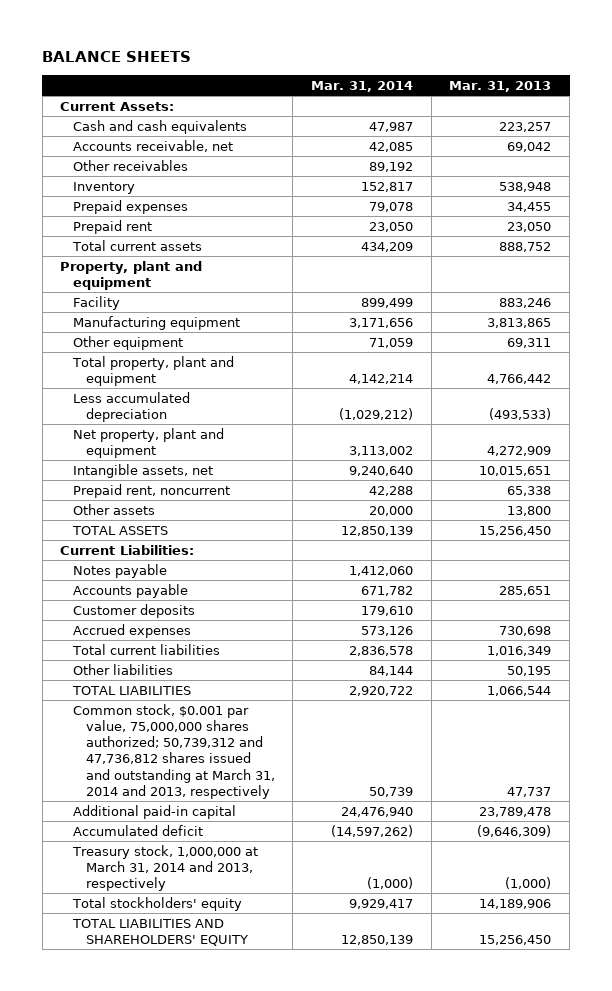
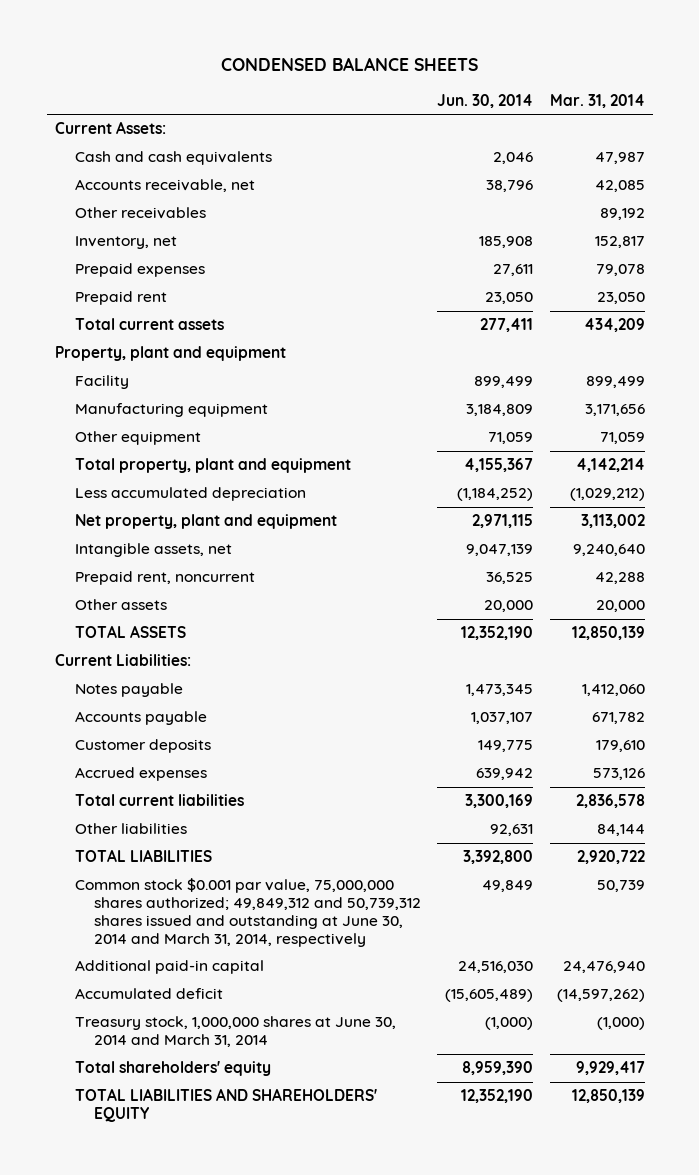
[42,51,192,63] BALANCE SHEETS -> [220,56,478,71] CONDENSED BALANCE SHEETS
[449,81,552,93] Mar. 31, 2013 -> none
none -> [437,93,534,108] Jun. 30, 2014
[73,181,136,194] Inventory -> [74,236,177,250] Inventory, net
[73,703,275,799] Common stock, $0.001 par value, 75,000,000 shares authorized; 50,739,312 and 47,736,812 shares issued and outstanding at March 31, 2014 and 2013, respectively -> [74,878,422,947] Common stock $0.001 par value, 75,000,000 shares authorized; 49,849,312 and 50,739,312 shares issued and outstanding at June 30, 2014 and March 31, 2014, respectively
[72,844,259,892] Treasury stock, 1,000,000 at March 31, 2014 and 2013, respectively -> [74,1016,396,1048] Treasury stock, 1,000,000 shares at June 30, 2014 and March 31, 2014
[72,896,243,911] Total stockholders' equity -> [74,1061,271,1077] Total shareholders' equity

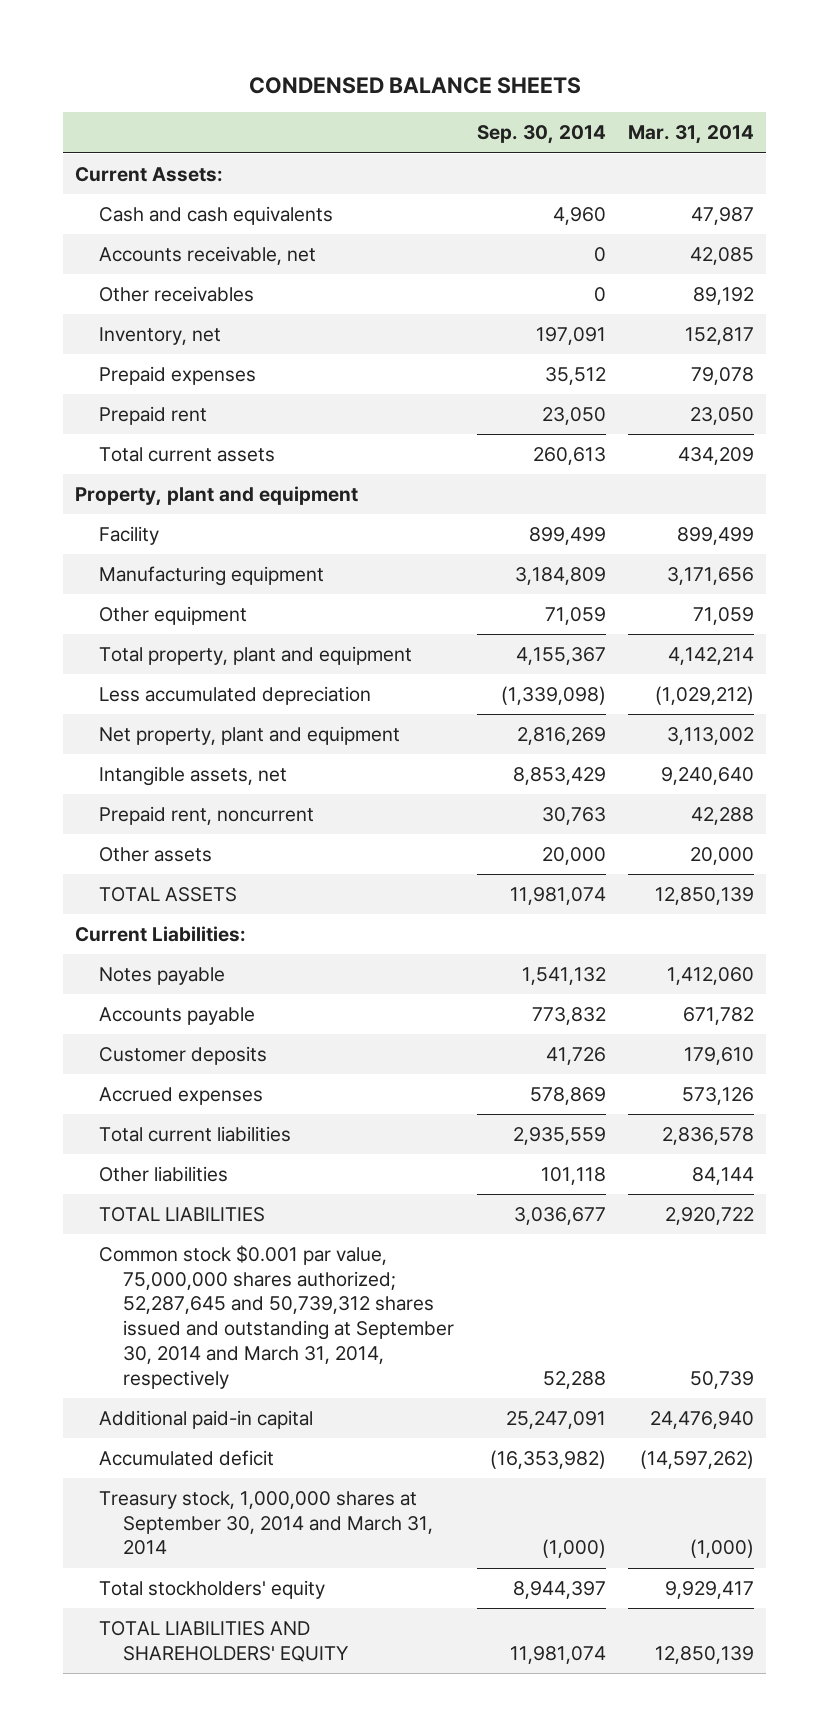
[437,93,534,108] Jun. 30, 2014 -> none
none -> [476,125,606,145] Sep. 30, 2014
[74,878,422,947] Common stock $0.001 par value, 75,000,000 shares authorized; 49,849,312 and 50,739,312 shares issued and outstanding at June 30, 2014 and March 31, 2014, respectively -> [98,1244,455,1389] Common stock $0.001 par value, 75,000,000 shares authorized; 52,287,645 and 50,739,312 shares issued and outstanding at September 30, 2014 and March 31, 2014, respectively
[74,1016,396,1048] Treasury stock, 1,000,000 shares at June 30, 2014 and March 31, 2014 -> [98,1490,434,1556] Treasury stock, 1,000,000 shares at September 30, 2014 and March 31, 2014
[74,1061,271,1077] Total shareholders' equity -> [98,1579,325,1599] Total stockholders' equity

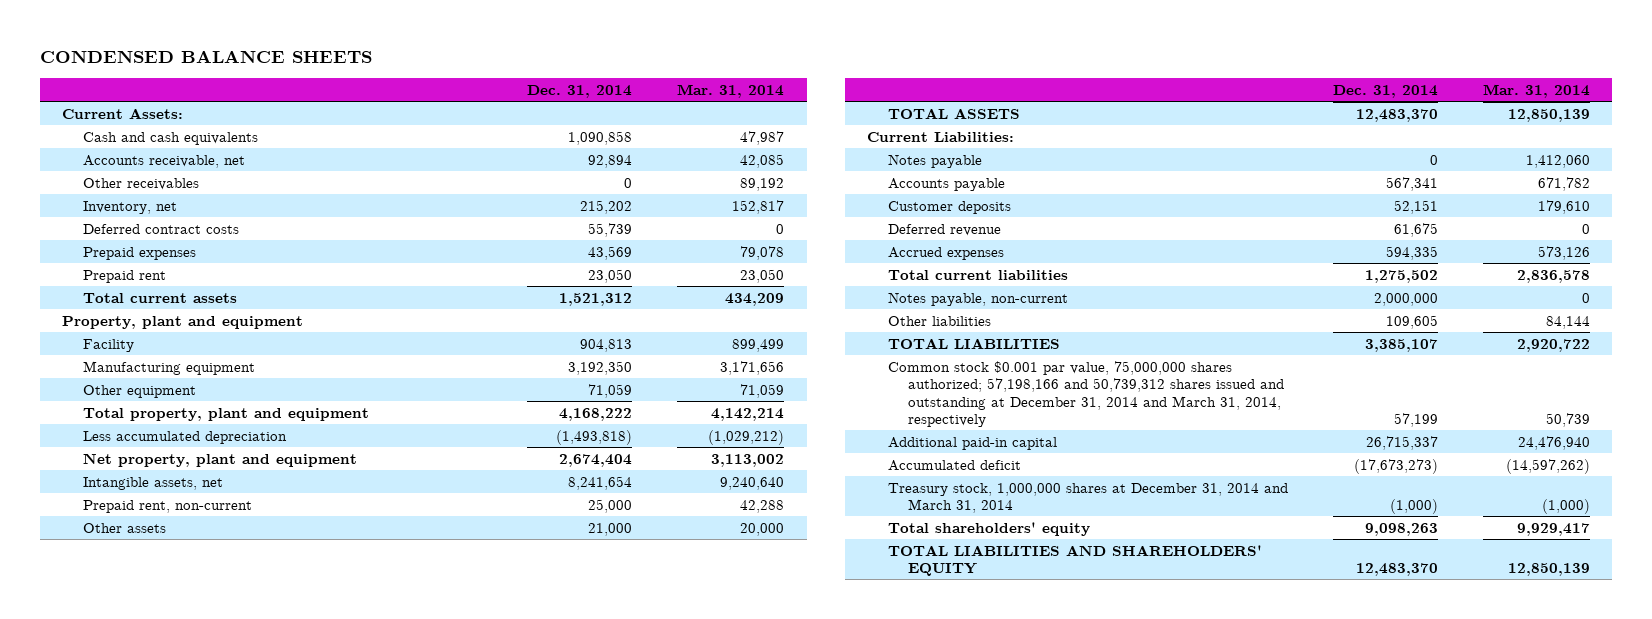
[476,125,606,145] Sep. 30, 2014 -> none
none -> [527,85,633,99] Dec. 31, 2014
none -> [82,223,239,234] Deferred contract costs
[98,805,314,825] Prepaid rent, noncurrent -> [82,499,252,513] Prepaid rent, non-current
none -> [887,223,1001,236] Deferred revenue
none -> [887,291,1068,306] Notes payable, non-current
[98,1244,455,1389] Common stock $0.001 par value, 75,000,000 shares authorized; 52,287,645 and 50,739,312 shares issued and outstanding at September 30, 2014 and March 31, 2014, respectively -> [887,360,1284,427] Common stock $0.001 par value, 75,000,000 shares authorized; 57,198,166 and 50,739,312 shares issued and outstanding at December 31, 2014 and March 31, 2014, respectively
[98,1490,434,1556] Treasury stock, 1,000,000 shares at September 30, 2014 and March 31, 2014 -> [887,482,1288,514] Treasury stock, 1,000,000 shares at December 31, 2014 and March 31, 2014
[98,1579,325,1599] Total stockholders' equity -> [887,521,1090,536] Total shareholders' equity

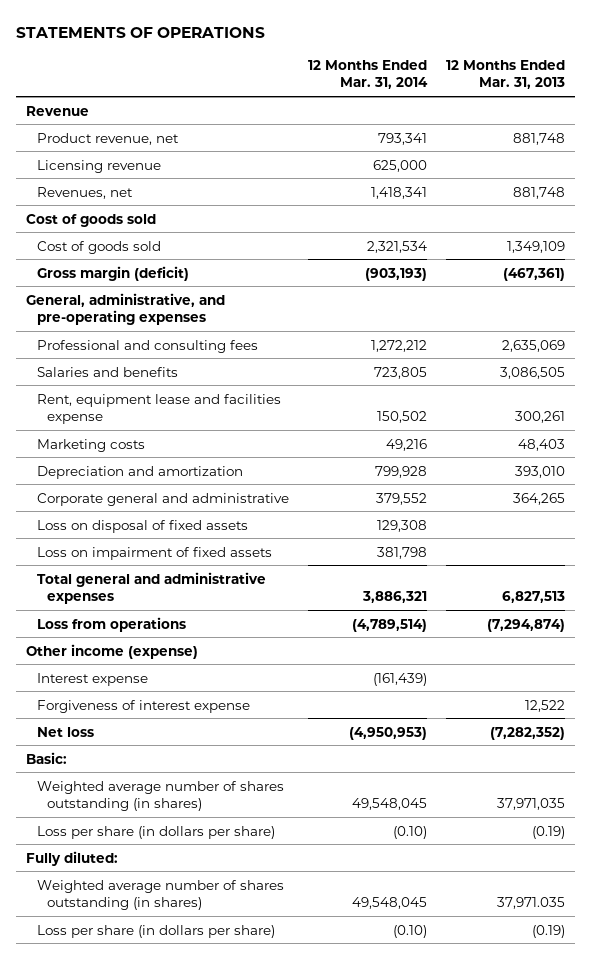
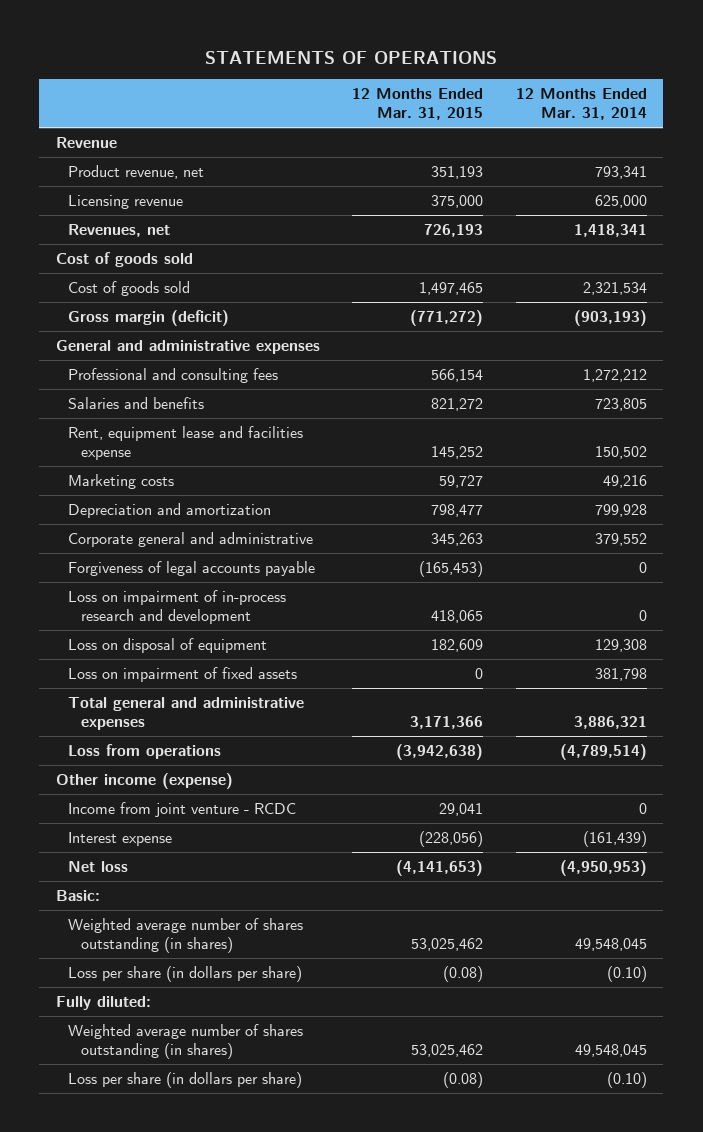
[446,59,566,90] 12 Months Ended Mar. 31, 2013 -> none
none -> [352,88,484,121] 12 Months Ended Mar. 31, 2015
[25,292,225,326] General, administrative, and pre-operating expenses -> [55,339,320,354] General and administrative expenses
none -> [68,560,316,576] Forgiveness of legal accounts payable
none -> [68,589,287,625] Loss on impairment of in-process research and development
[36,519,248,533] Loss on disposal of fixed assets -> [68,637,268,653] Loss on disposal of equipment
none -> [68,801,297,817] Income from joint venture - RCDC
[36,699,250,713] Forgiveness of interest expense -> none

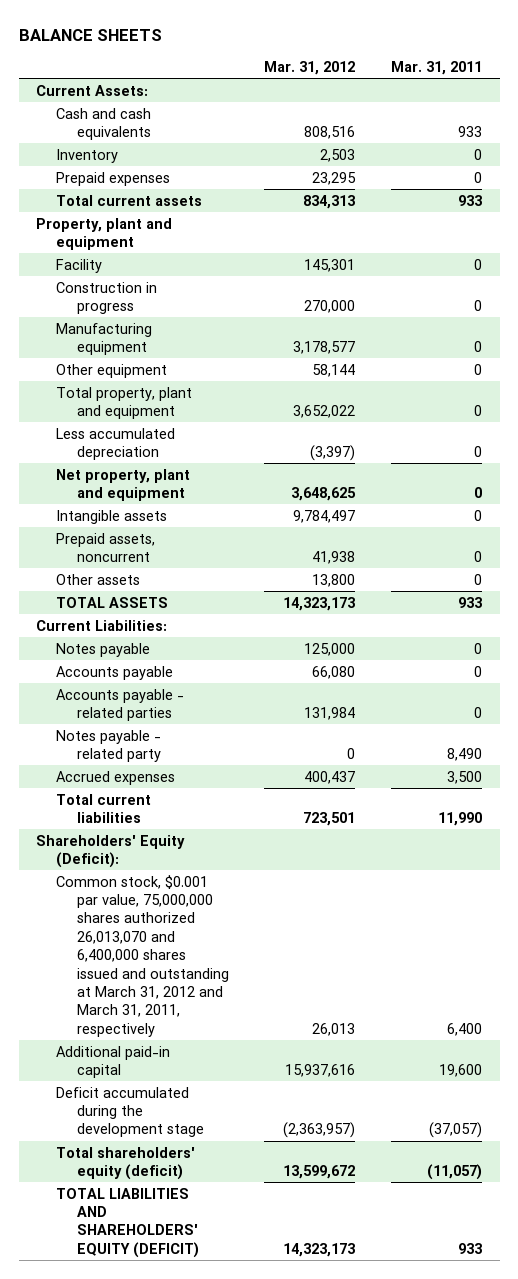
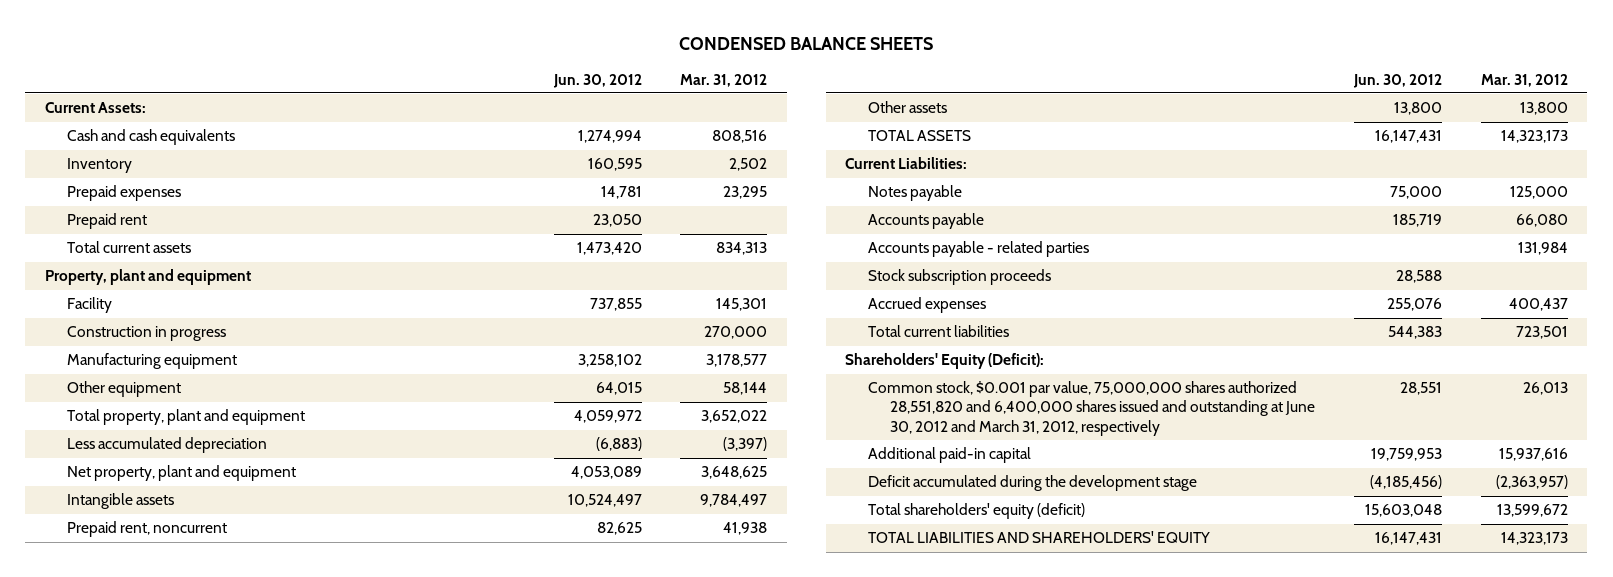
[18,28,162,41] BALANCE SHEETS -> [679,36,934,50] CONDENSED BALANCE SHEETS
[390,60,482,75] Mar. 31, 2011 -> none
none -> [552,73,642,88] Jun. 30, 2012
[320,148,356,162] 2,503 -> [729,158,768,172] 2,502
none -> [67,213,148,230] Prepaid rent
[56,532,156,562] Prepaid assets, noncurrent -> [67,521,228,538] Prepaid rent, noncurrent
[56,729,162,762] Notes payable - related party -> none
none -> [867,269,1051,286] Stock subscription proceeds
[56,874,229,1037] Common stock, $0.001 par value, 75,000,000 shares authorized 26,013,070 and 6,400,000 shares issued and outstanding at March 31, 2012 and March 31, 2011, respectively -> [867,381,1316,436] Common stock, $0.001 par value, 75,000,000 shares authorized 28,551,820 and 6,400,000 shares issued and outstanding at June 30, 2012 and March 31, 2012, respectively
[56,1187,199,1258] TOTAL LIABILITIES AND SHAREHOLDERS' EQUITY (DEFICIT) -> [867,531,1210,544] TOTAL LIABILITIES AND SHAREHOLDERS' EQUITY

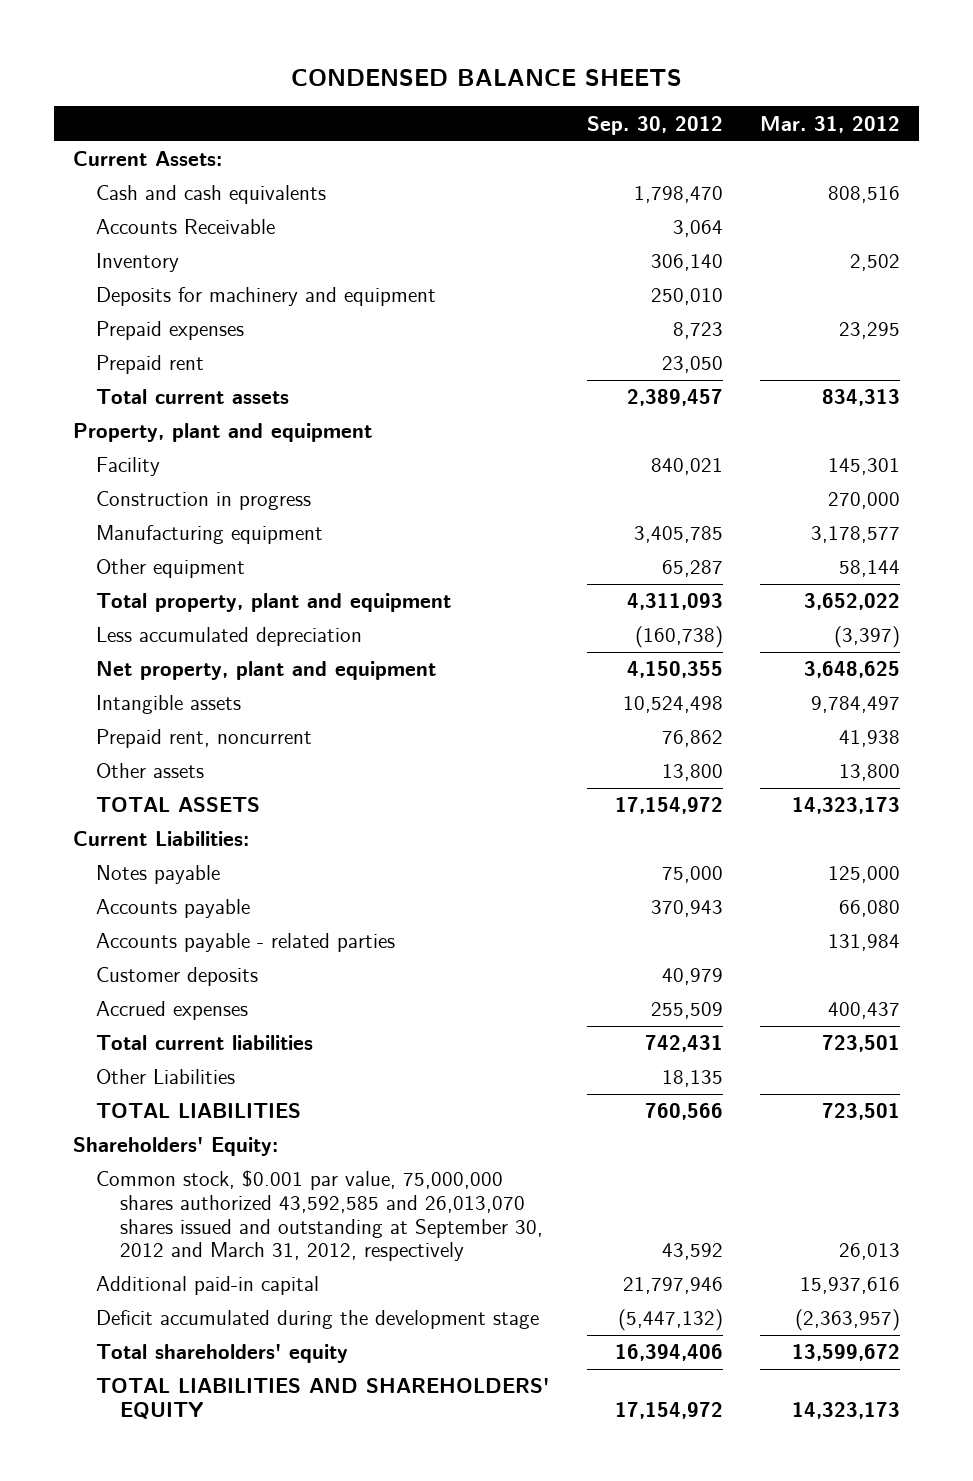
[552,73,642,88] Jun. 30, 2012 -> none
none -> [586,115,723,135] Sep. 30, 2012
none -> [96,219,276,235] Accounts Receivable
none -> [96,287,437,307] Deposits for machinery and equipment
[867,269,1051,286] Stock subscription proceeds -> none
none -> [96,967,259,987] Customer deposits
none -> [96,1069,236,1085] Other Liabilities
none -> [96,1103,302,1119] TOTAL LIABILITIES
[845,353,1045,370] Shareholders' Equity (Deficit): -> [73,1137,279,1157] Shareholders' Equity:
[867,381,1316,436] Common stock, $0.001 par value, 75,000,000 shares authorized 28,551,820 and 6,400,000 shares issued and outstanding at June 30, 2012 and March 31, 2012, respectively -> [96,1170,543,1262] Common stock, $0.001 par value, 75,000,000 shares authorized 43,592,585 and 26,013,070 shares issued and outstanding at September 30, 2012 and March 31, 2012, respectively
[867,503,1085,520] Total shareholders' equity (deficit) -> [96,1344,349,1364] Total shareholders' equity

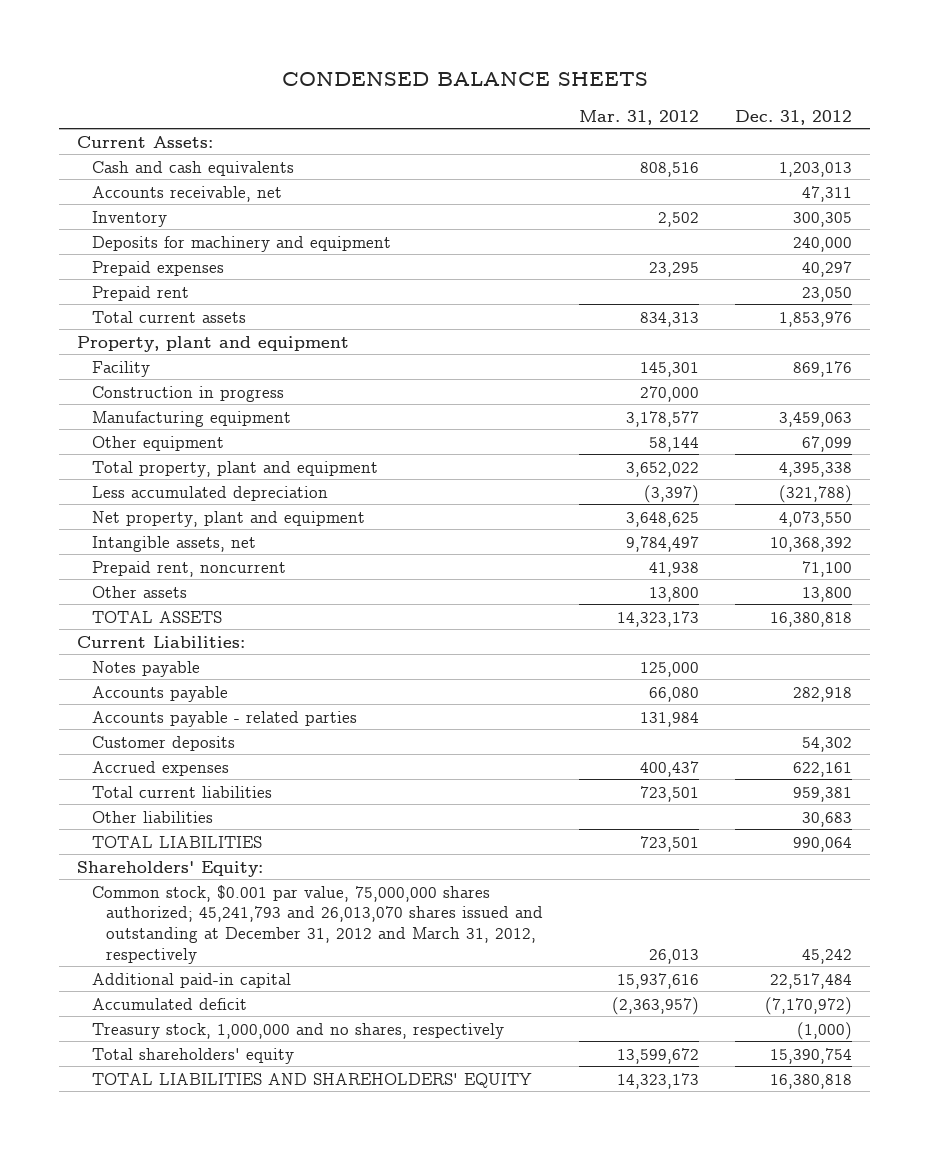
[586,115,723,135] Sep. 30, 2012 -> none
none -> [734,109,852,125] Dec. 31, 2012
[96,219,276,235] Accounts Receivable -> [91,185,282,202] Accounts receivable, net
[96,695,242,715] Intangible assets -> [91,535,256,552] Intangible assets, net
[96,1069,236,1085] Other Liabilities -> [91,810,213,823] Other liabilities
[96,1170,543,1262] Common stock, $0.001 par value, 75,000,000 shares authorized 43,592,585 and 26,013,070 shares issued and outstanding at September 30, 2012 and March 31, 2012, respectively -> [91,884,544,964] Common stock, $0.001 par value, 75,000,000 shares authorized; 45,241,793 and 26,013,070 shares issued and outstanding at December 31, 2012 and March 31, 2012, respectively
[96,1310,540,1330] Deficit accumulated during the development stage -> [91,997,247,1010] Accumulated deficit
none -> [91,1022,504,1039] Treasury stock, 1,000,000 and no shares, respectively

